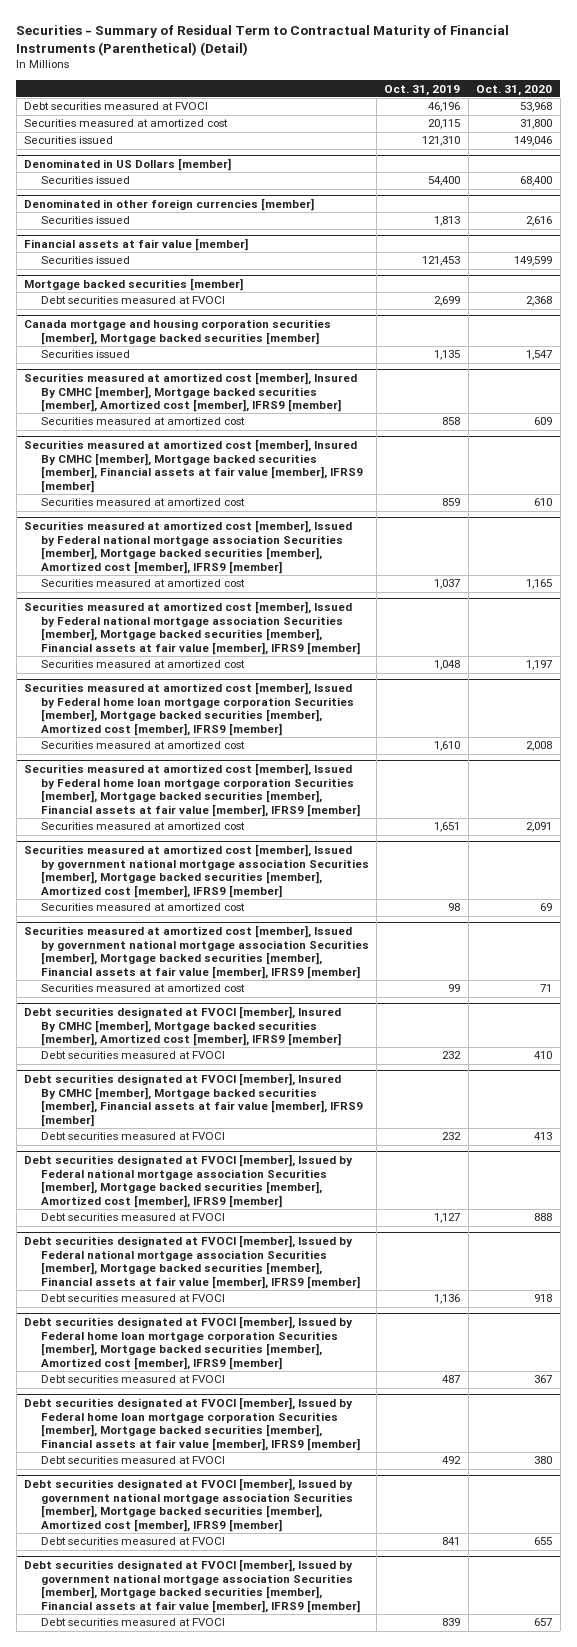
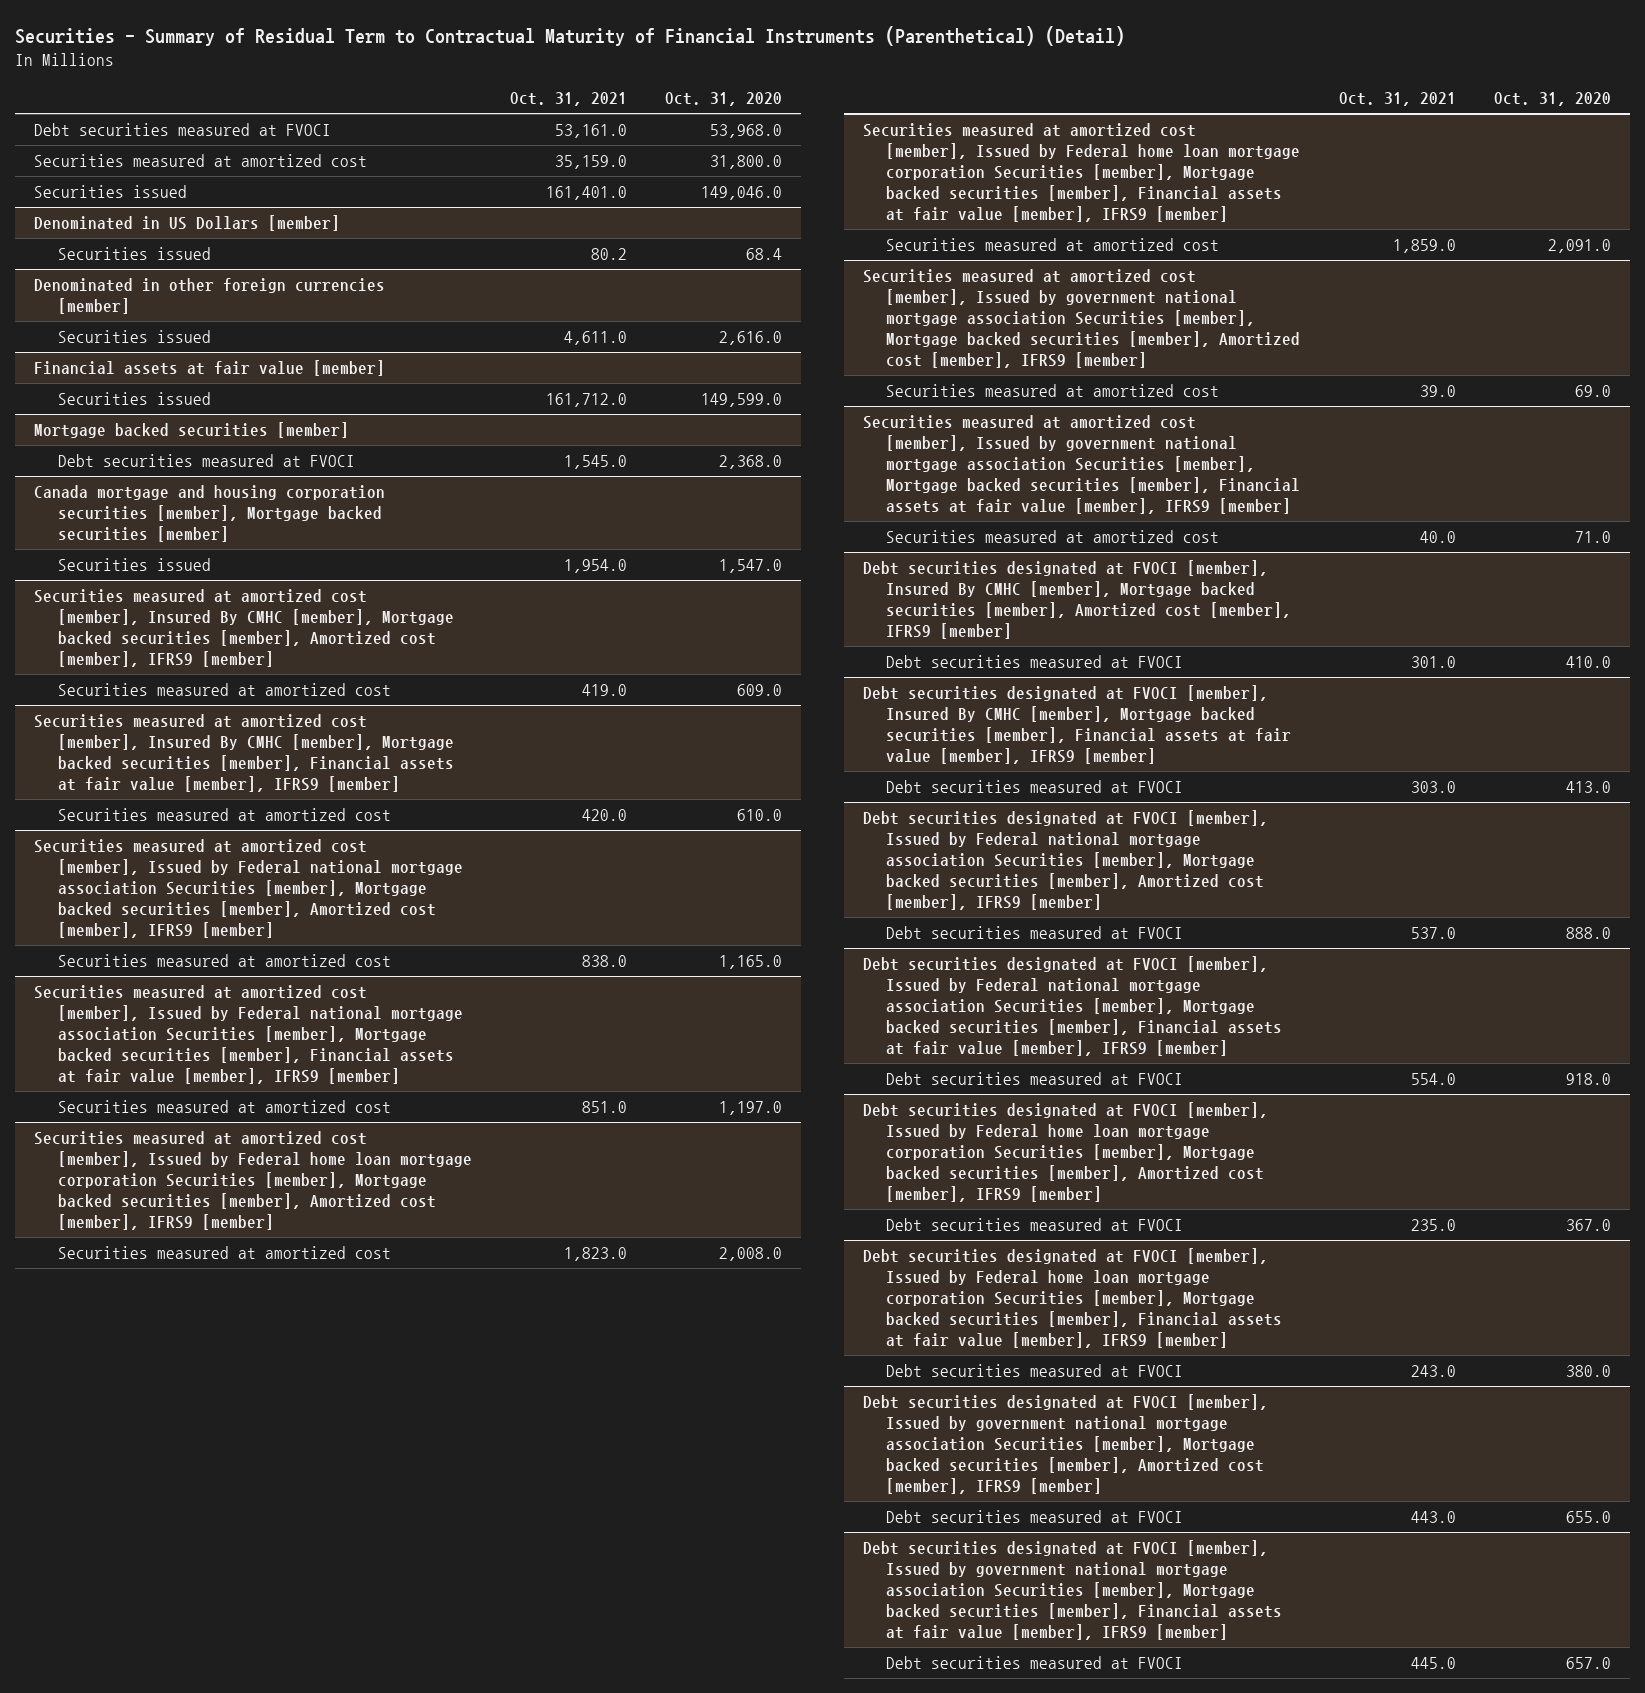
[384,84,461,96] Oct. 31, 2019 -> none
none -> [509,92,627,107] Oct. 31, 2021
[520,102,553,113] 53,968 -> [710,124,783,139] 53,968.0
[520,119,553,130] 31,800 -> [710,155,783,170] 31,800.0
[514,136,553,147] 149,046 -> [701,186,783,201] 149,046.0
[520,176,553,187] 68,400 -> [746,248,783,261] 68.4
[526,216,553,227] 2,616 -> [719,331,783,346] 2,616.0
[514,256,553,267] 149,599 -> [701,393,783,408] 149,599.0
[526,296,553,307] 2,368 -> [719,455,783,470] 2,368.0
[526,350,553,361] 1,547 -> [719,559,783,574] 1,547.0
[534,417,553,426] 609 -> [737,684,783,697] 609.0
[534,498,553,507] 610 -> [737,809,783,822] 610.0
[526,579,553,590] 1,165 -> [719,955,783,970] 1,165.0
[526,660,553,671] 1,197 -> [719,1101,783,1116] 1,197.0
[526,741,553,752] 2,008 -> [719,1247,783,1262] 2,008.0
[526,822,553,833] 2,091 -> [1548,239,1612,254] 2,091.0
[540,903,553,912] 69 -> [1575,385,1612,398] 69.0
[540,984,553,993] 71 -> [1575,531,1612,544] 71.0
[534,1051,553,1060] 410 -> [1566,656,1612,669] 410.0
[534,1132,553,1141] 413 -> [1566,781,1612,794] 413.0
[534,1213,553,1222] 888 -> [1566,927,1612,940] 888.0
[534,1294,553,1303] 918 -> [1566,1073,1612,1086] 918.0
[534,1375,553,1384] 367 -> [1566,1219,1612,1232] 367.0
[534,1456,553,1465] 380 -> [1566,1365,1612,1378] 380.0
[534,1537,553,1546] 655 -> [1566,1511,1612,1524] 655.0
[534,1618,553,1627] 657 -> [1566,1657,1612,1670] 657.0

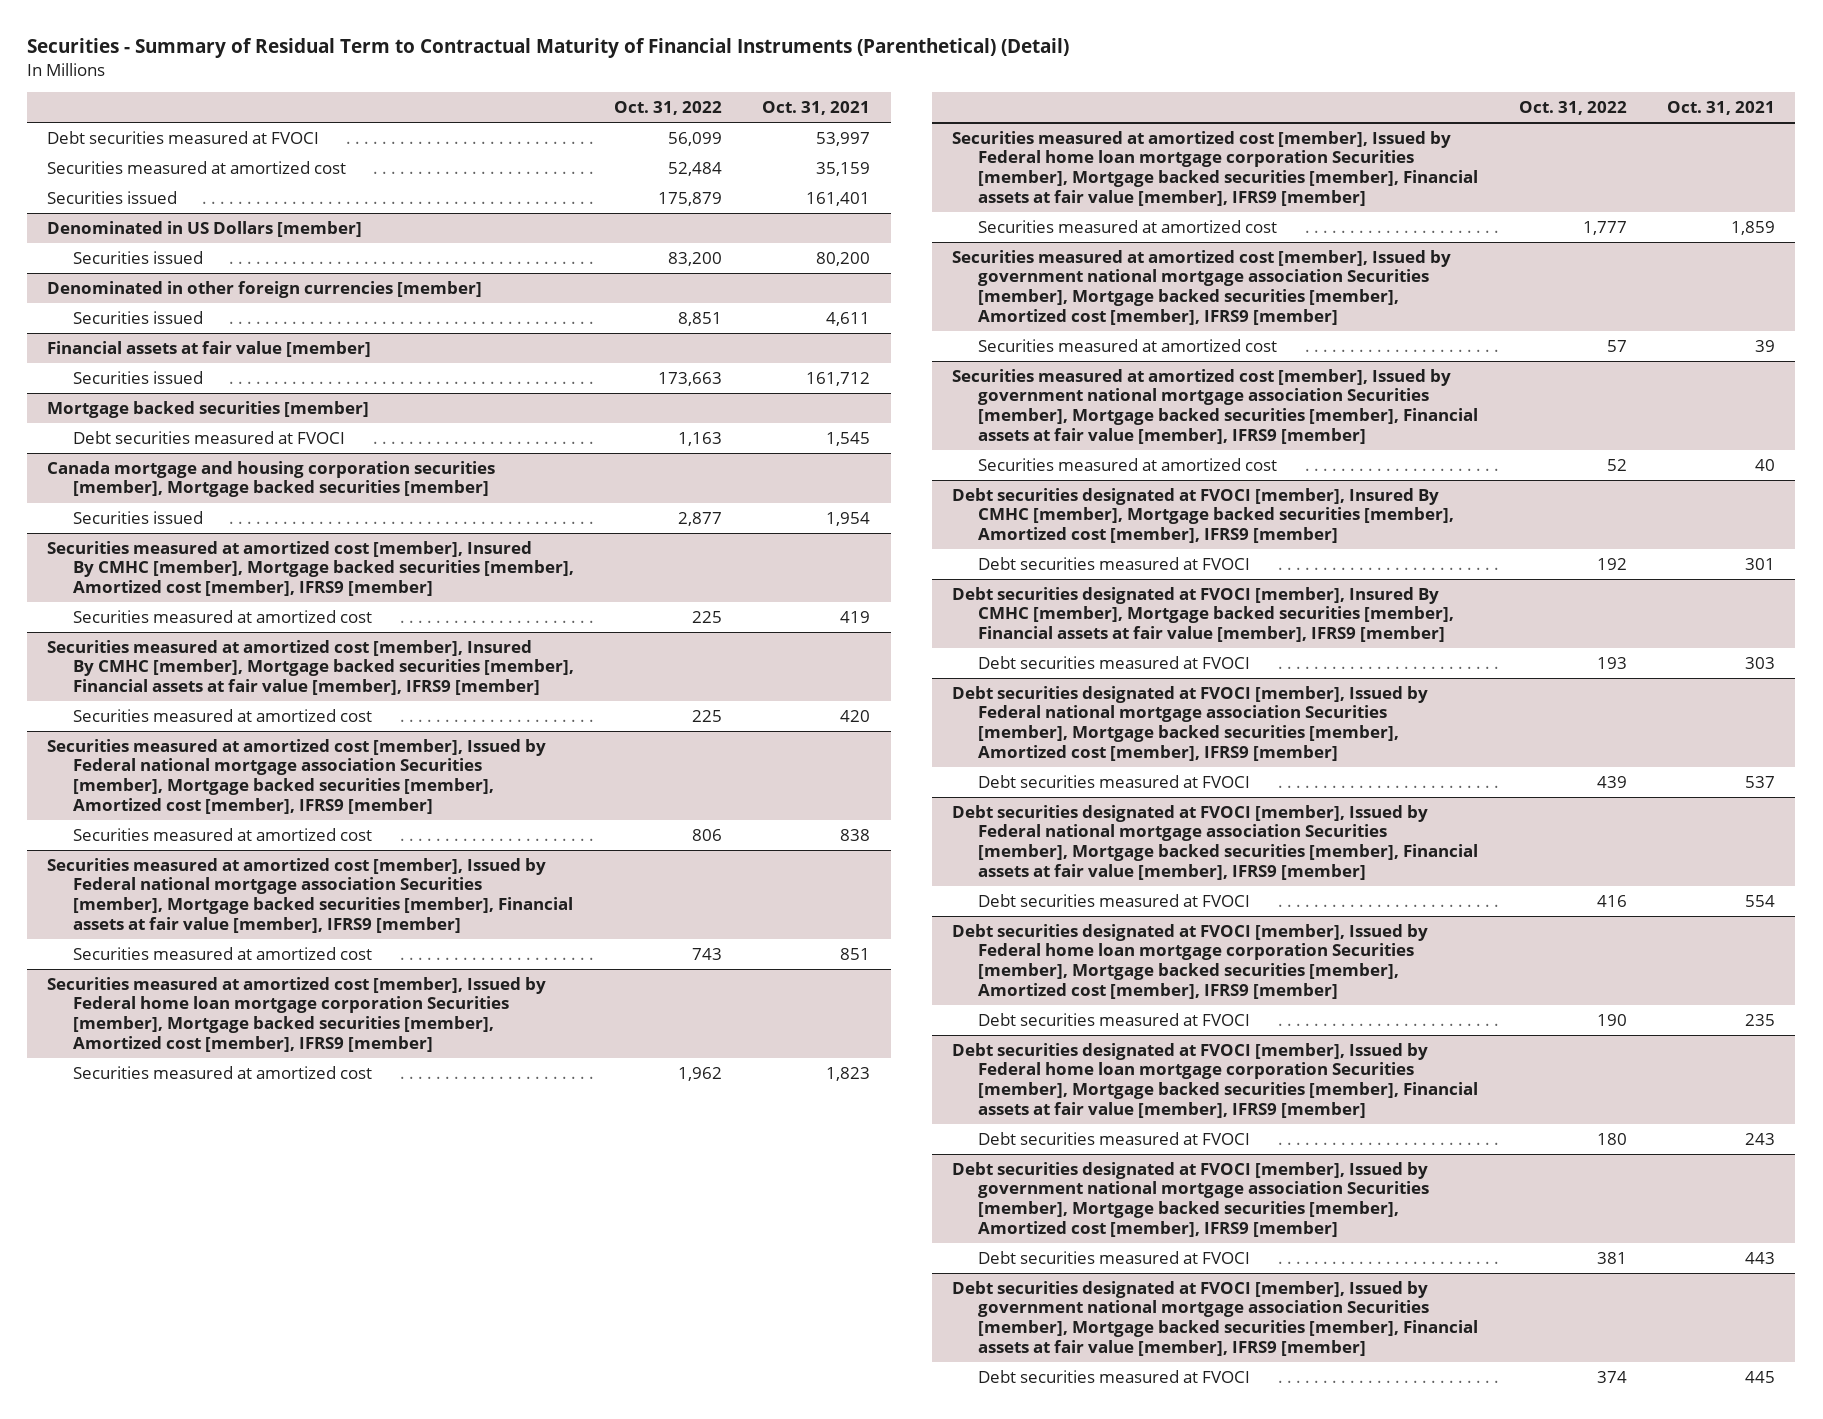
[665,92,783,107] Oct. 31, 2020 -> none
none -> [614,101,723,116] Oct. 31, 2022
[554,124,627,139] 53,161.0 -> [816,131,871,146] 53,997
[554,155,627,170] 35,159.0 -> [816,161,871,176] 35,159
[545,186,627,201] 161,401.0 -> [806,191,871,206] 161,401
[590,248,627,261] 80.2 -> [816,251,871,266] 80,200
[563,331,627,346] 4,611.0 -> [826,311,871,326] 4,611
[545,393,627,408] 161,712.0 -> [806,371,871,386] 161,712
[563,455,627,470] 1,545.0 -> [826,431,871,446] 1,545
[563,559,627,574] 1,954.0 -> [826,511,871,526] 1,954
[581,684,627,697] 419.0 -> [840,610,871,623] 419
[581,809,627,822] 420.0 -> [840,709,871,722] 420
[581,955,627,968] 838.0 -> [840,828,871,841] 838
[581,1101,627,1114] 851.0 -> [840,947,871,960] 851
[563,1247,627,1262] 1,823.0 -> [826,1066,871,1081] 1,823
[1392,239,1456,254] 1,859.0 -> [1731,220,1776,235] 1,859
[1419,385,1456,398] 39.0 -> [1755,339,1776,352] 39
[1419,531,1456,544] 40.0 -> [1755,458,1776,471] 40
[1410,656,1456,669] 301.0 -> [1745,557,1776,570] 301
[1410,781,1456,794] 303.0 -> [1745,656,1776,669] 303
[1410,927,1456,940] 537.0 -> [1745,775,1776,788] 537
[1410,1073,1456,1086] 554.0 -> [1745,894,1776,907] 554
[1410,1219,1456,1232] 235.0 -> [1745,1013,1776,1026] 235
[1410,1365,1456,1378] 243.0 -> [1745,1132,1776,1145] 243
[1410,1511,1456,1524] 443.0 -> [1745,1251,1776,1264] 443
[1410,1657,1456,1670] 445.0 -> [1745,1370,1776,1383] 445

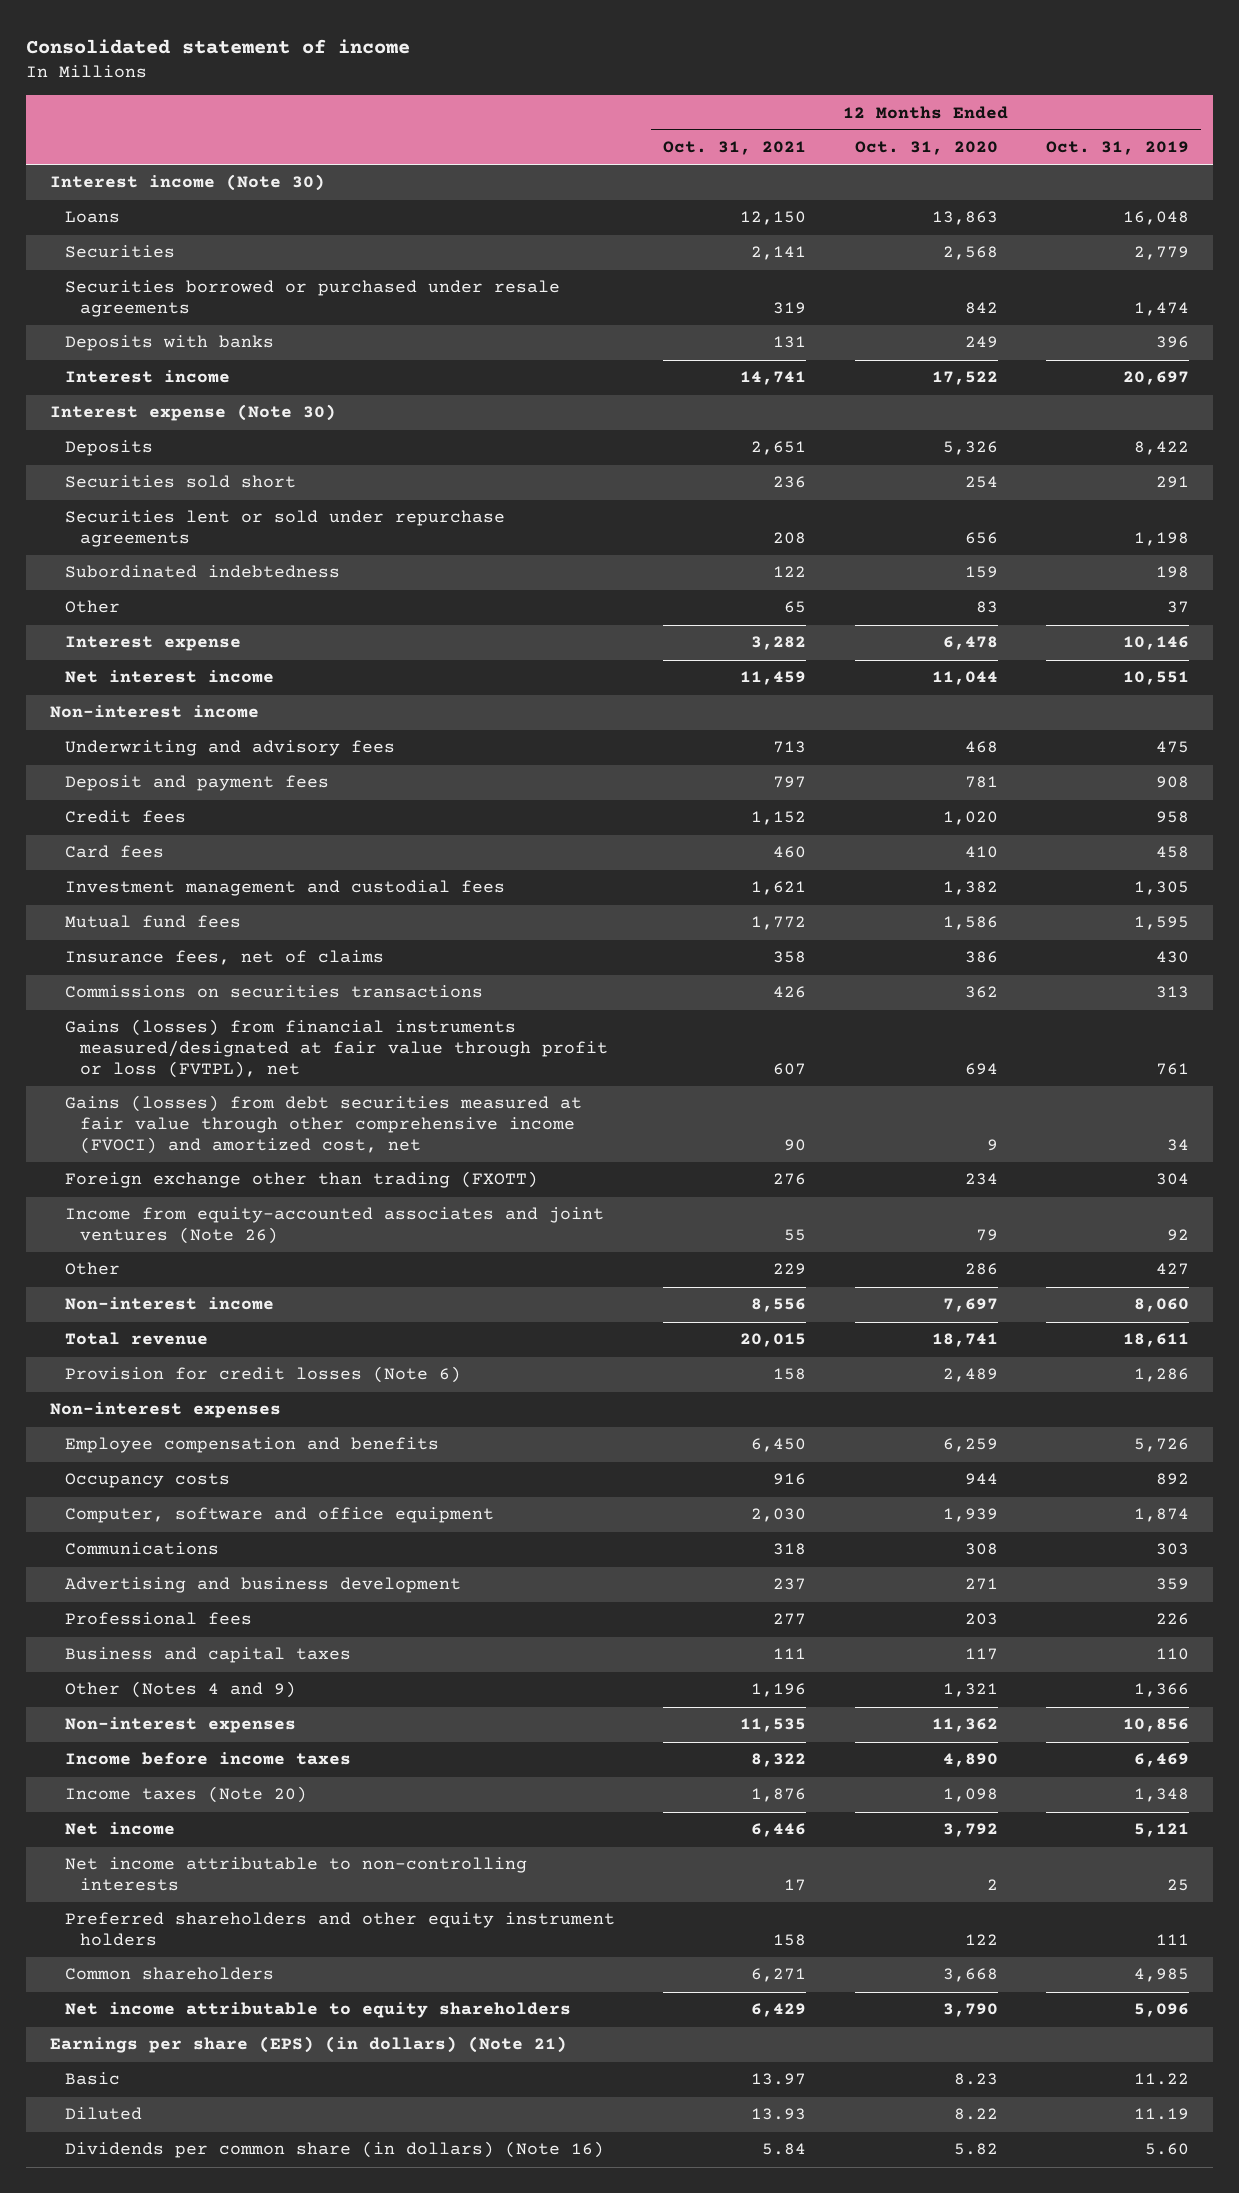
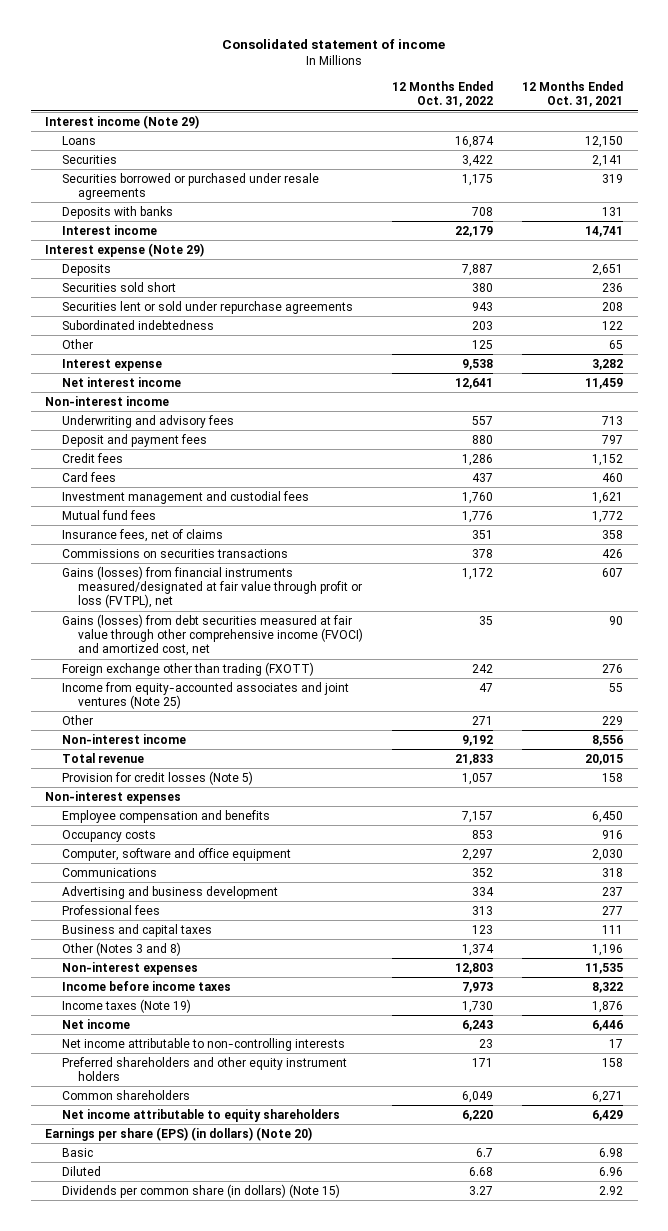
[854,141,998,156] Oct. 31, 2020 -> none
[1045,141,1189,156] Oct. 31, 2019 -> none
none -> [391,81,493,108] 12 Months Ended Oct. 31, 2022
[49,174,325,192] Interest income (Note 30) -> [45,114,200,129] Interest income (Note 29)
[49,404,336,422] Interest expense (Note 30) -> [45,242,205,257] Interest expense (Note 29)
[65,1207,605,1245] Income from equity-accounted associates and joint ventures (Note 26) -> [61,681,349,710] Income from equity-accounted associates and joint ventures (Note 25)
[65,1366,462,1384] Provision for credit losses (Note 6) -> [61,770,253,785] Provision for credit losses (Note 5)
[65,1681,297,1699] Other (Notes 4 and 9) -> [61,941,181,956] Other (Notes 3 and 8)
[65,1786,308,1804] Income taxes (Note 20) -> [61,998,191,1013] Income taxes (Note 19)
[49,2036,567,2054] Earnings per share (EPS) (in dollars) (Note 21) -> [45,1126,313,1141] Earnings per share (EPS) (in dollars) (Note 20)
[751,2073,807,2086] 13.97 -> [599,1147,624,1157] 6.98
[751,2108,807,2121] 13.93 -> [599,1166,624,1176] 6.96
[65,2141,605,2159] Dividends per common share (in dollars) (Note 16) -> [61,1183,340,1198] Dividends per common share (in dollars) (Note 15)
[762,2143,807,2156] 5.84 -> [599,1185,624,1195] 2.92

